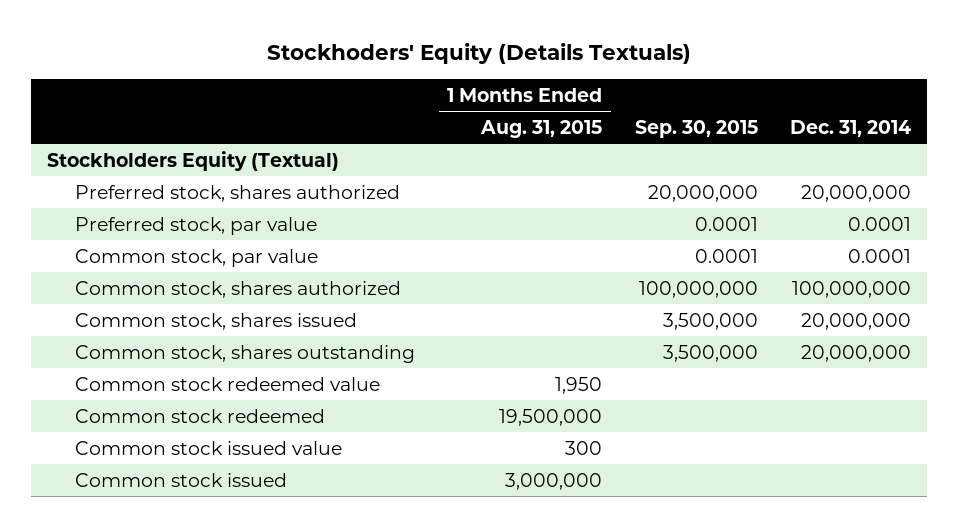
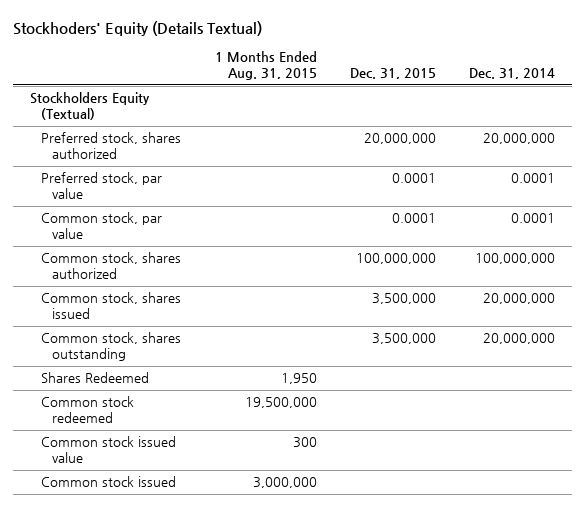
[267,43,692,65] Stockhoders' Equity (Details Textuals) -> [13,20,263,36] Stockhoders' Equity (Details Textual)
[634,119,758,138] Sep. 30, 2015 -> none
none -> [349,68,436,80] Dec. 31, 2015
[75,376,381,391] Common stock redeemed value -> [41,372,150,384] Shares Redeemed

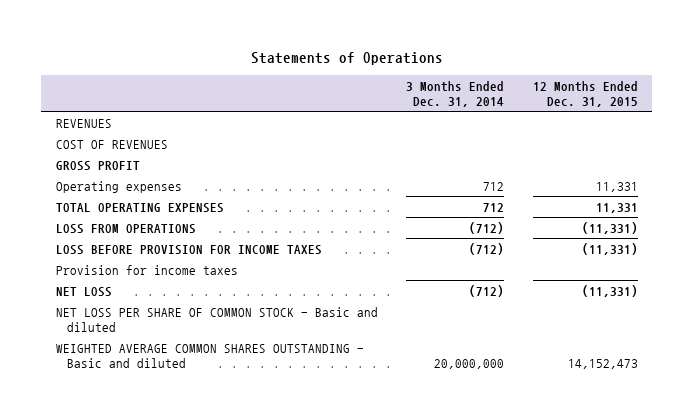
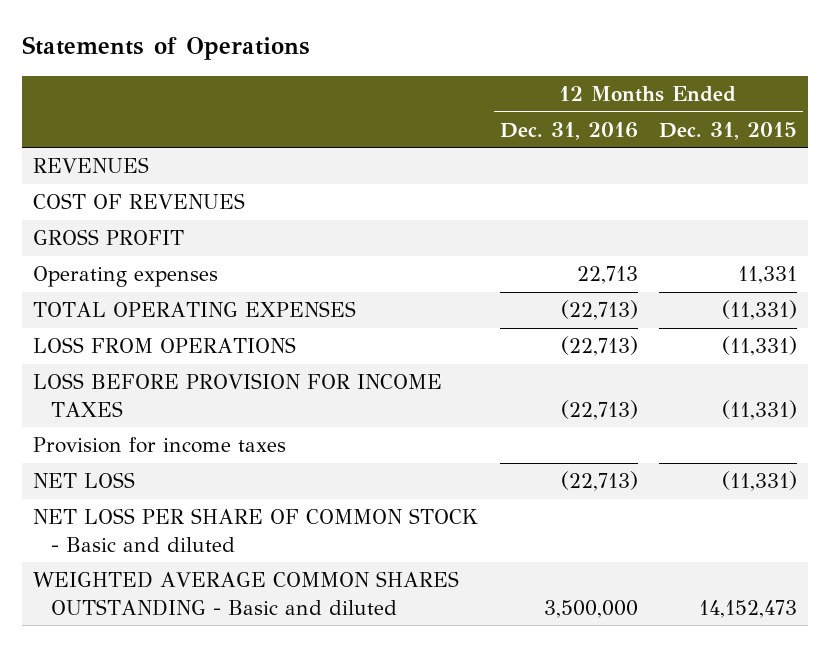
[406,80,505,107] 3 Months Ended Dec. 31, 2014 -> none
none -> [499,121,638,140] Dec. 31, 2016
[595,202,638,213] 11,331 -> [722,300,798,321] (11,331)

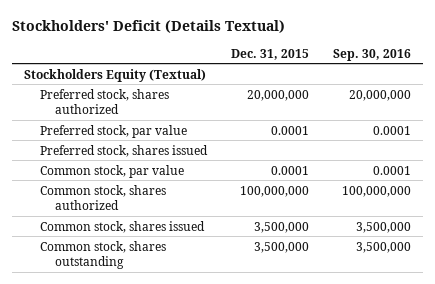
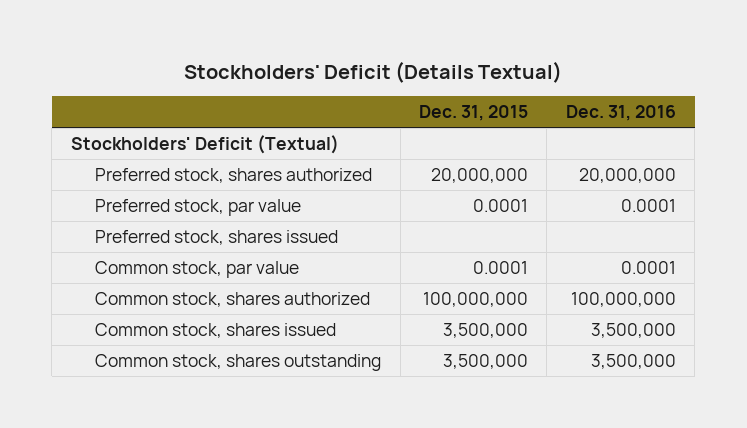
[332,48,411,61] Sep. 30, 2016 -> none
none -> [565,105,676,122] Dec. 31, 2016
[24,68,207,82] Stockholders Equity (Textual) -> [70,135,339,155] Stockholders' Deficit (Textual)

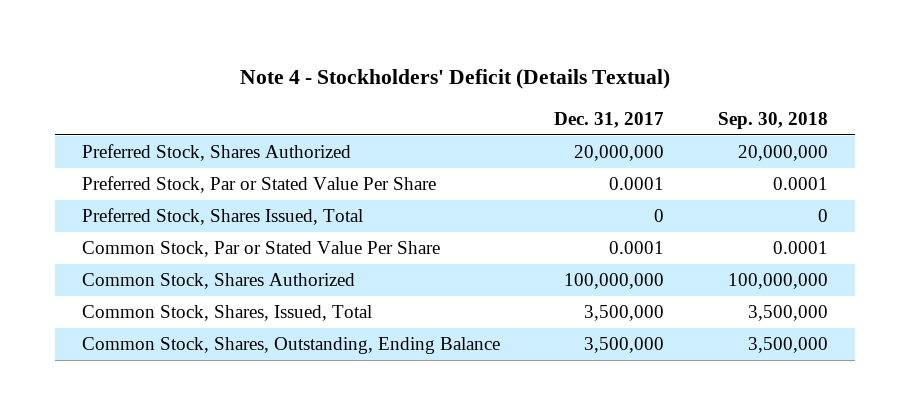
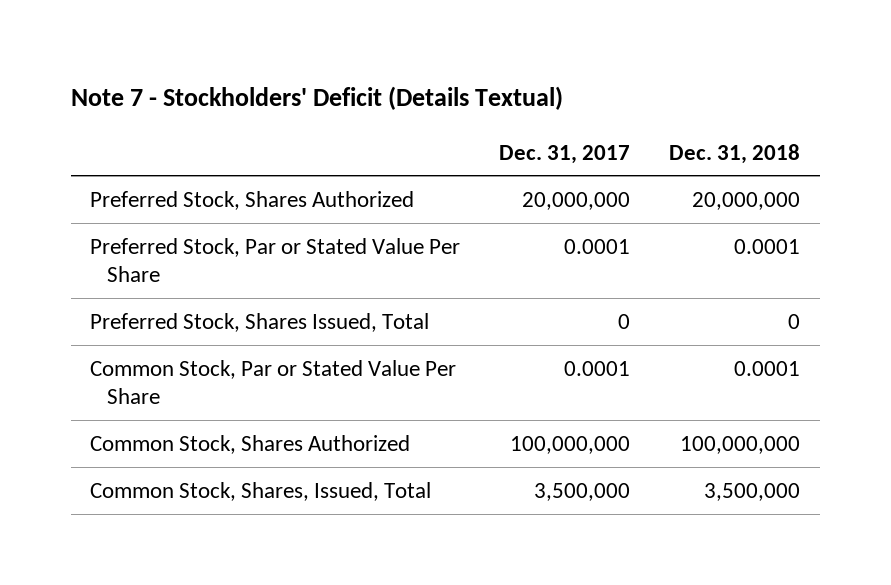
[239,68,670,89] Note 4 - Stockholders' Deficit (Details Textual) -> [70,86,563,111] Note 7 - Stockholders' Deficit (Details Textual)
[718,111,829,129] Sep. 30, 2018 -> none
none -> [669,143,801,164] Dec. 31, 2018
[81,337,500,355] Common Stock, Shares, Outstanding, Ending Balance -> none

